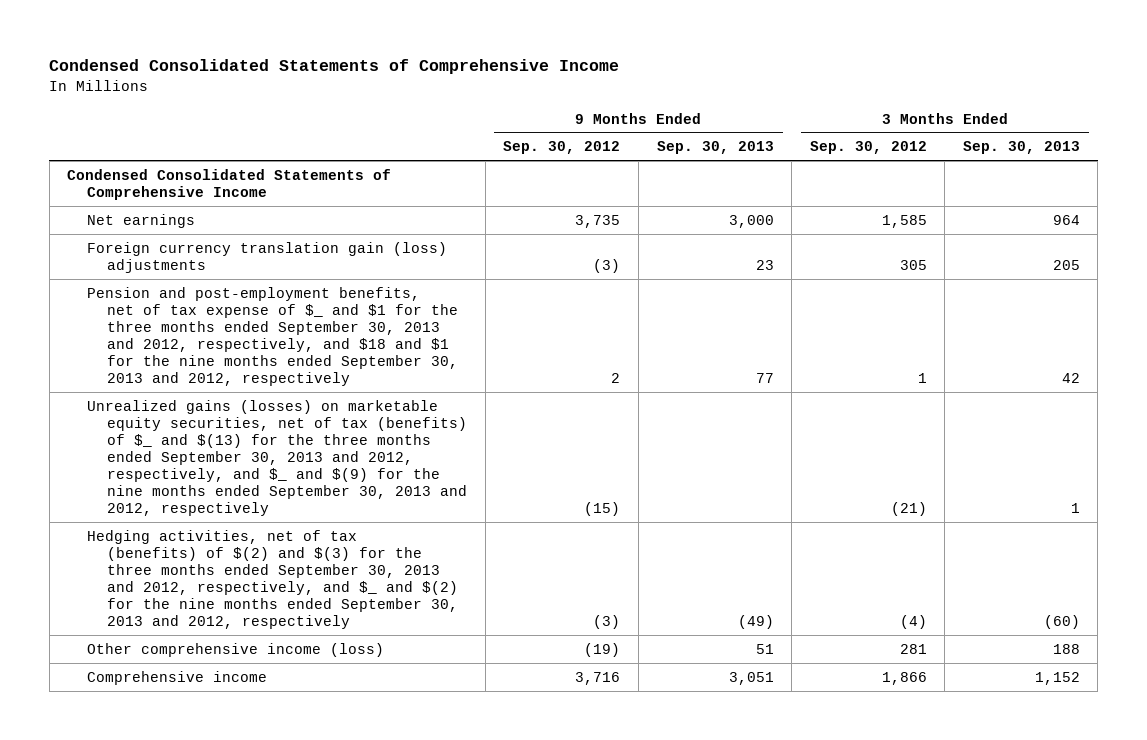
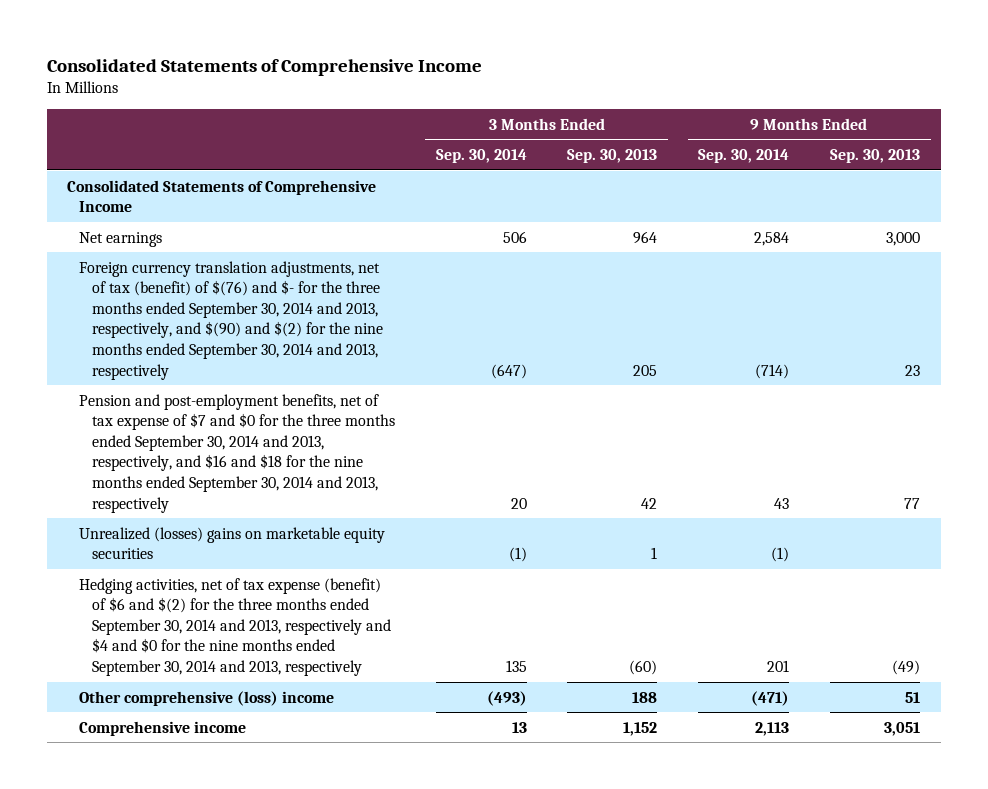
[49,59,620,75] Condensed Consolidated Statements of Comprehensive Income -> [46,58,482,76] Consolidated Statements of Comprehensive Income
[503,141,621,155] Sep. 30, 2012 -> none
[809,141,927,155] Sep. 30, 2012 -> none
none -> [435,149,527,164] Sep. 30, 2014
none -> [698,149,790,164] Sep. 30, 2014
[67,168,392,200] Condensed Consolidated Statements of Comprehensive Income -> [67,179,377,213] Consolidated Statements of Comprehensive Income
[87,241,448,273] Foreign currency translation gain (loss) adjustments -> [79,260,383,380] Foreign currency translation adjustments, net of tax (benefit) of $(76) and $- for the three months ended September 30, 2014 and 2013, respectively, and $(90) and $(2) for the nine months ended September 30, 2014 and 2013, respectively
[87,286,459,386] Pension and post-employment benefits, net of tax expense of $_ and $1 for the three months ended September 30, 2013 and 2012, respectively, and $18 and $1 for the nine months ended September 30, 2013 and 2012, respectively -> [79,393,395,513] Pension and post-employment benefits, net of tax expense of $7 and $0 for the three months ended September 30, 2014 and 2013, respectively, and $16 and $18 for the nine months ended September 30, 2014 and 2013, respectively
[87,399,468,516] Unrealized gains (losses) on marketable equity securities, net of tax (benefits) of $_ and $(13) for the three months ended September 30, 2013 and 2012, respectively, and $_ and $(9) for the nine months ended September 30, 2013 and 2012, respectively -> [79,526,386,560] Unrealized (losses) gains on marketable equity securities
[87,529,459,629] Hedging activities, net of tax (benefits) of $(2) and $(3) for the three months ended September 30, 2013 and 2012, respectively, and $_ and $(2) for the nine months ended September 30, 2013 and 2012, respectively -> [79,577,391,676] Hedging activities, net of tax expense (benefit) of $6 and $(2) for the three months ended September 30, 2014 and 2013, respectively and $4 and $0 for the nine months ended September 30, 2014 and 2013, respectively
[87,642,385,657] Other comprehensive income (loss) -> [79,690,335,706] Other comprehensive (loss) income

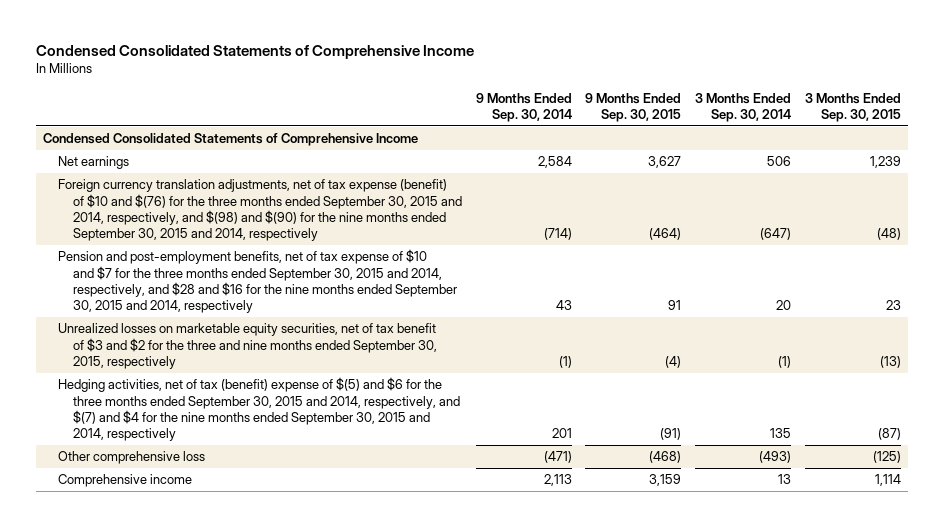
[46,58,482,76] Consolidated Statements of Comprehensive Income -> [35,44,474,59] Condensed Consolidated Statements of Comprehensive Income
[567,149,658,164] Sep. 30, 2013 -> none
[830,149,921,164] Sep. 30, 2013 -> none
none -> [585,92,682,122] 9 Months Ended Sep. 30, 2015
none -> [804,92,901,122] 3 Months Ended Sep. 30, 2015
[67,179,377,213] Consolidated Statements of Comprehensive Income -> [42,133,418,147] Condensed Consolidated Statements of Comprehensive Income
[79,260,383,380] Foreign currency translation adjustments, net of tax (benefit) of $(76) and $- for the three months ended September 30, 2014 and 2013, respectively, and $(90) and $(2) for the nine months ended September 30, 2014 and 2013, respectively -> [57,179,462,242] Foreign currency translation adjustments, net of tax expense (benefit) of $10 and $(76) for the three months ended September 30, 2015 and 2014, respectively, and $(98) and $(90) for the nine months ended September 30, 2015 and 2014, respectively
[79,393,395,513] Pension and post-employment benefits, net of tax expense of $7 and $0 for the three months ended September 30, 2014 and 2013, respectively, and $16 and $18 for the nine months ended September 30, 2014 and 2013, respectively -> [57,249,457,314] Pension and post-employment benefits, net of tax expense of $10 and $7 for the three months ended September 30, 2015 and 2014, respectively, and $28 and $16 for the nine months ended September 30, 2015 and 2014, respectively
[79,526,386,560] Unrealized (losses) gains on marketable equity securities -> [57,323,437,369] Unrealized losses on marketable equity securities, net of tax benefit of $3 and $2 for the three and nine months ended September 30, 2015, respectively
[79,577,391,676] Hedging activities, net of tax expense (benefit) of $6 and $(2) for the three months ended September 30, 2014 and 2013, respectively and $4 and $0 for the nine months ended September 30, 2014 and 2013, respectively -> [57,377,460,442] Hedging activities, net of tax (benefit) expense of $(5) and $6 for the three months ended September 30, 2015 and 2014, respectively, and $(7) and $4 for the nine months ended September 30, 2015 and 2014, respectively
[79,690,335,706] Other comprehensive (loss) income -> [57,451,205,465] Other comprehensive loss

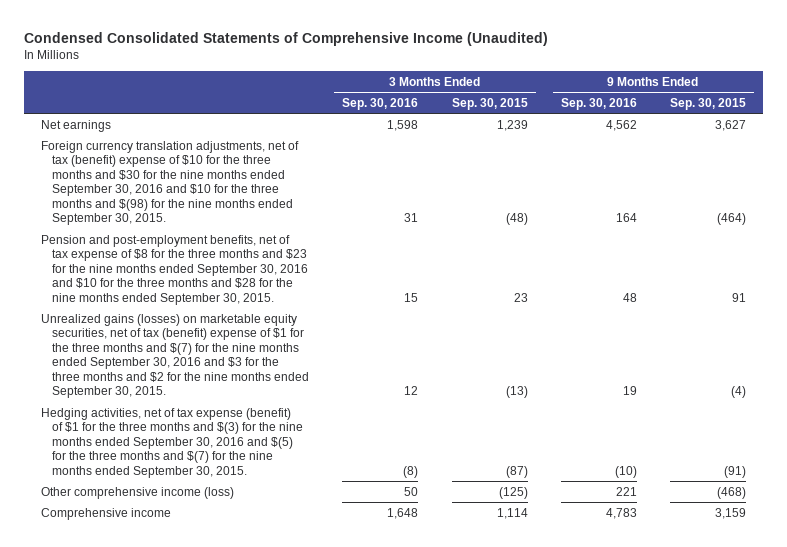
[35,44,474,59] Condensed Consolidated Statements of Comprehensive Income -> [24,31,549,46] Condensed Consolidated Statements of Comprehensive Income (Unaudited)
[475,92,572,122] 9 Months Ended Sep. 30, 2014 -> none
[695,92,792,122] 3 Months Ended Sep. 30, 2014 -> none
none -> [342,97,419,110] Sep. 30, 2016
none -> [560,97,637,110] Sep. 30, 2016
[42,133,418,147] Condensed Consolidated Statements of Comprehensive Income -> none
[57,179,462,242] Foreign currency translation adjustments, net of tax expense (benefit) of $10 and $(76) for the three months ended September 30, 2015 and 2014, respectively, and $(98) and $(90) for the nine months ended September 30, 2015 and 2014, respectively -> [40,140,299,226] Foreign currency translation adjustments, net of tax (benefit) expense of $10 for the three months and $30 for the nine months ended September 30, 2016 and $10 for the three months and $(98) for the nine months ended September 30, 2015.
[57,249,457,314] Pension and post-employment benefits, net of tax expense of $10 and $7 for the three months ended September 30, 2015 and 2014, respectively, and $28 and $16 for the nine months ended September 30, 2015 and 2014, respectively -> [40,234,309,305] Pension and post-employment benefits, net of tax expense of $8 for the three months and $23 for the nine months ended September 30, 2016 and $10 for the three months and $28 for the nine months ended September 30, 2015.
[57,323,437,369] Unrealized losses on marketable equity securities, net of tax benefit of $3 and $2 for the three and nine months ended September 30, 2015, respectively -> [40,313,310,399] Unrealized gains (losses) on marketable equity securities, net of tax (benefit) expense of $1 for the three months and $(7) for the nine months ended September 30, 2016 and $3 for the three months and $2 for the nine months ended September 30, 2015.
[57,377,460,442] Hedging activities, net of tax (benefit) expense of $(5) and $6 for the three months ended September 30, 2015 and 2014, respectively, and $(7) and $4 for the nine months ended September 30, 2015 and 2014, respectively -> [40,407,304,478] Hedging activities, net of tax expense (benefit) of $1 for the three months and $(3) for the nine months ended September 30, 2016 and $(5) for the three months and $(7) for the nine months ended September 30, 2015.
[57,451,205,465] Other comprehensive loss -> [40,486,234,499] Other comprehensive income (loss)

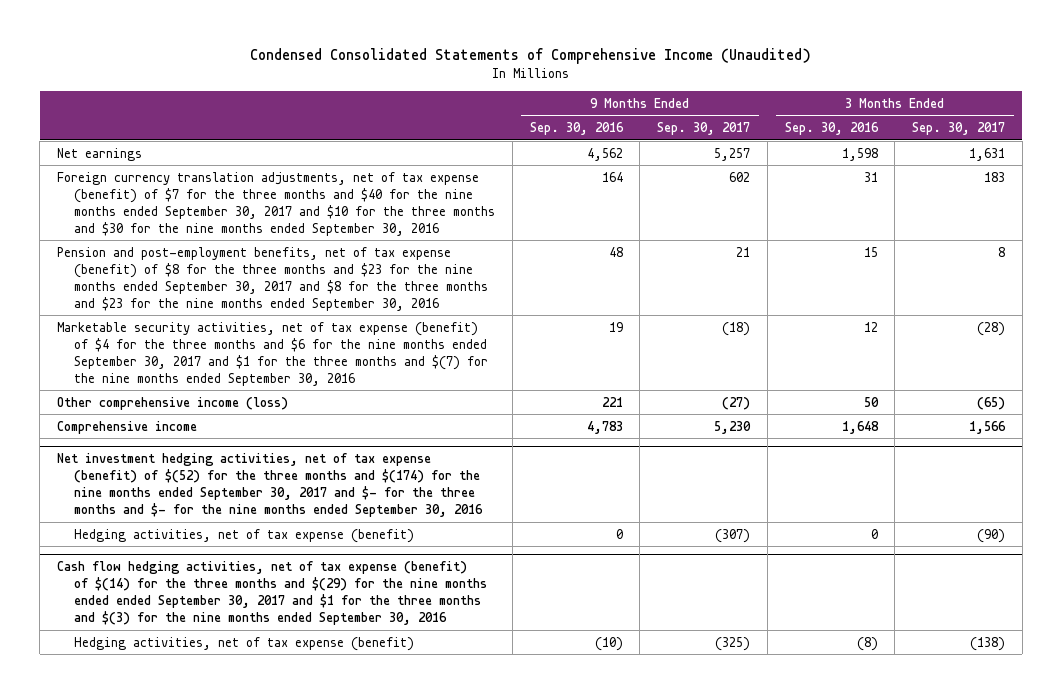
[451,97,528,110] Sep. 30, 2015 -> none
[670,97,747,110] Sep. 30, 2015 -> none
none -> [657,122,751,136] Sep. 30, 2017
none -> [912,122,1006,136] Sep. 30, 2017
[40,407,304,478] Hedging activities, net of tax expense (benefit) of $1 for the three months and $(3) for the nine months ended September 30, 2016 and $(5) for the three months and $(7) for the nine months ended September 30, 2015. -> none
[40,140,299,226] Foreign currency translation adjustments, net of tax (benefit) expense of $10 for the three months and $30 for the nine months ended September 30, 2016 and $10 for the three months and $(98) for the nine months ended September 30, 2015. -> [57,171,496,236] Foreign currency translation adjustments, net of tax expense (benefit) of $7 for the three months and $40 for the nine months ended September 30, 2017 and $10 for the three months and $30 for the nine months ended September 30, 2016
[40,234,309,305] Pension and post-employment benefits, net of tax expense of $8 for the three months and $23 for the nine months ended September 30, 2016 and $10 for the three months and $28 for the nine months ended September 30, 2015. -> [57,246,489,311] Pension and post-employment benefits, net of tax expense (benefit) of $8 for the three months and $23 for the nine months ended September 30, 2017 and $8 for the three months and $23 for the nine months ended September 30, 2016
[40,313,310,399] Unrealized gains (losses) on marketable equity securities, net of tax (benefit) expense of $1 for the three months and $(7) for the nine months ended September 30, 2016 and $3 for the three months and $2 for the nine months ended September 30, 2015. -> [57,321,489,386] Marketable security activities, net of tax expense (benefit) of $4 for the three months and $6 for the nine months ended September 30, 2017 and $1 for the three months and $(7) for the nine months ended September 30, 2016
none -> [57,453,484,518] Net investment hedging activities, net of tax expense (benefit) of $(52) for the three months and $(174) for the nine months ended September 30, 2017 and $- for the three months and $- for the nine months ended September 30, 2016
none -> [74,528,415,543] Hedging activities, net of tax expense (benefit)
none -> [57,561,488,626] Cash flow hedging activities, net of tax expense (benefit) of $(14) for the three months and $(29) for the nine months ended ended September 30, 2017 and $1 for the three months and $(3) for the nine months ended September 30, 2016
none -> [74,636,415,651] Hedging activities, net of tax expense (benefit)

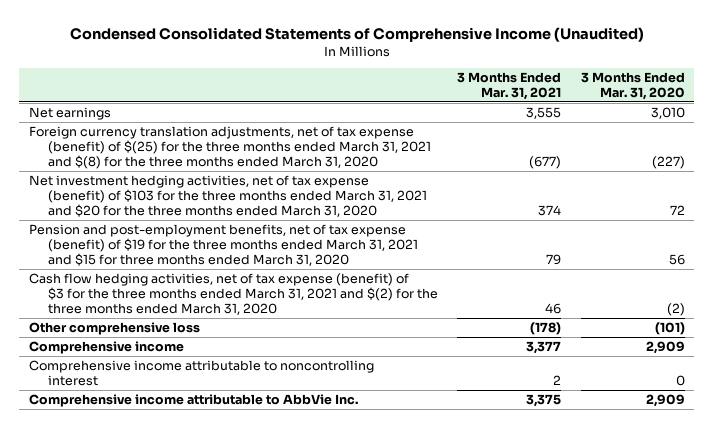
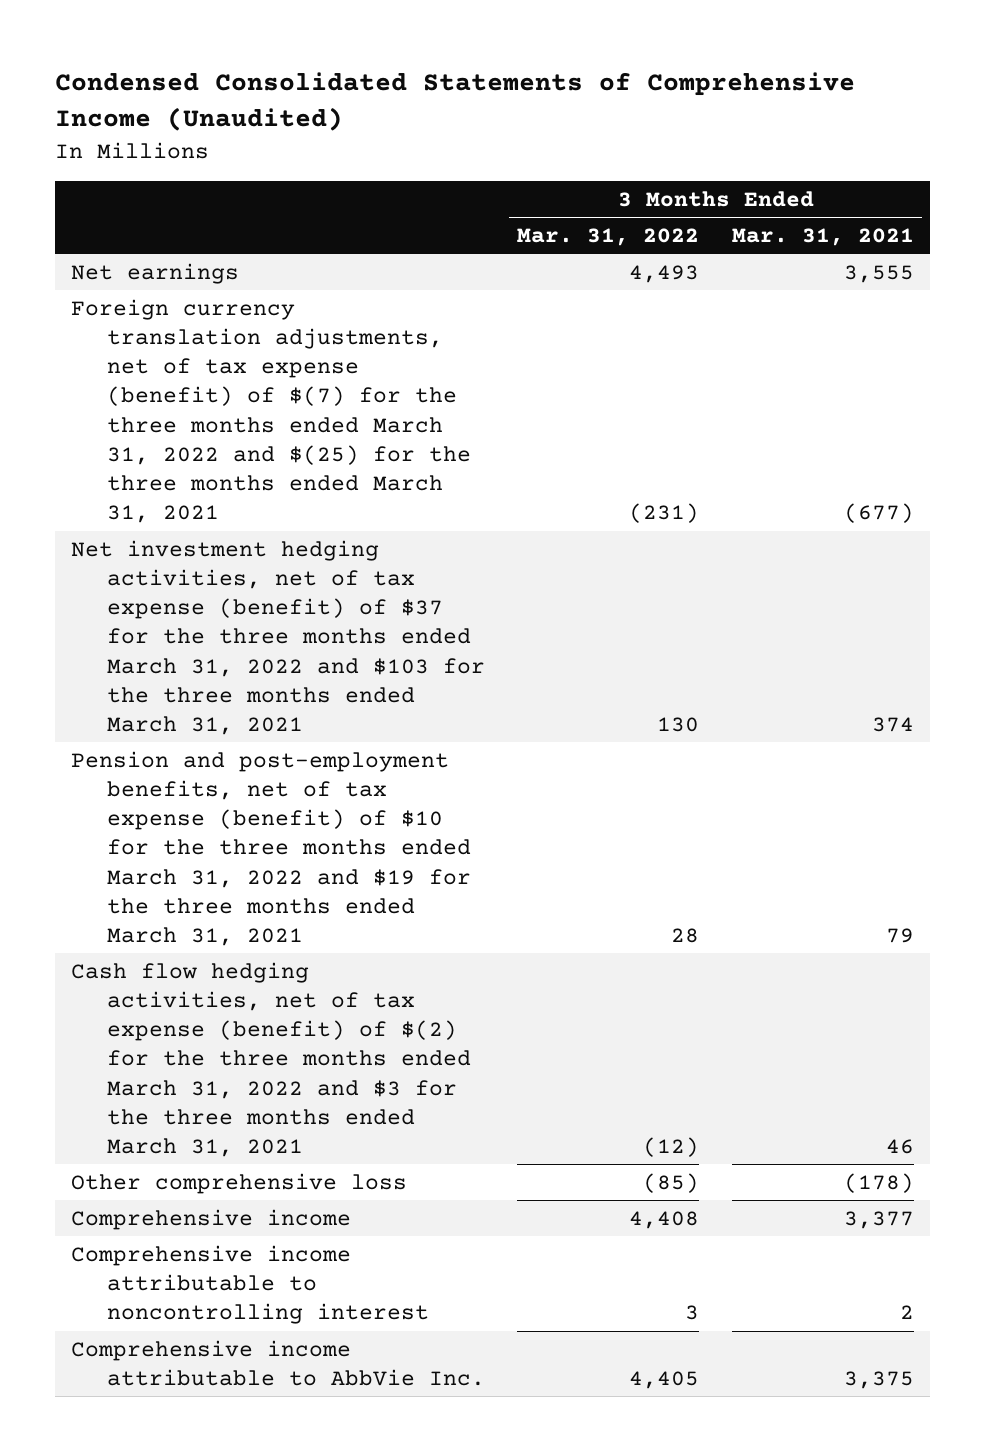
[580,71,685,101] 3 Months Ended Mar. 31, 2020 -> none
none -> [517,227,700,246] Mar. 31, 2022
[28,125,432,170] Foreign currency translation adjustments, net of tax expense (benefit) of $(25) for the three months ended March 31, 2021 and $(8) for the three months ended March 31, 2020 -> [70,298,472,524] Foreign currency translation adjustments, net of tax expense (benefit) of $(7) for the three months ended March 31, 2022 and $(25) for the three months ended March 31, 2021
[28,174,428,218] Net investment hedging activities, net of tax expense (benefit) of $103 for the three months ended March 31, 2021 and $20 for the three months ended March 31, 2020 -> [70,539,486,736] Net investment hedging activities, net of tax expense (benefit) of $37 for the three months ended March 31, 2022 and $103 for the three months ended March 31, 2021
[28,223,419,267] Pension and post-employment benefits, net of tax expense (benefit) of $19 for the three months ended March 31, 2021 and $15 for three months ended March 31, 2020 -> [70,750,472,947] Pension and post-employment benefits, net of tax expense (benefit) of $10 for the three months ended March 31, 2022 and $19 for the three months ended March 31, 2021
[28,272,439,316] Cash flow hedging activities, net of tax expense (benefit) of $3 for the three months ended March 31, 2021 and $(2) for the three months ended March 31, 2020 -> [70,961,472,1158] Cash flow hedging activities, net of tax expense (benefit) of $(2) for the three months ended March 31, 2022 and $3 for the three months ended March 31, 2021

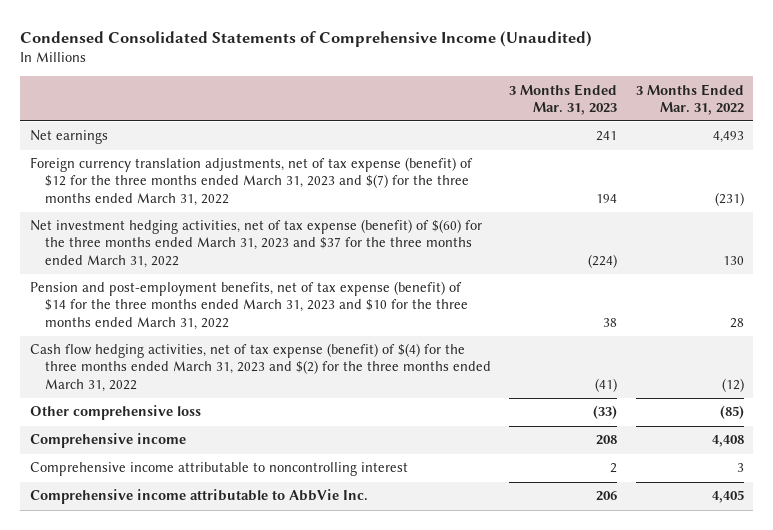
[731,227,914,246] Mar. 31, 2021 -> none
none -> [509,83,618,115] 3 Months Ended Mar. 31, 2023
[70,298,472,524] Foreign currency translation adjustments, net of tax expense (benefit) of $(7) for the three months ended March 31, 2022 and $(25) for the three months ended March 31, 2021 -> [29,157,473,206] Foreign currency translation adjustments, net of tax expense (benefit) of $12 for the three months ended March 31, 2023 and $(7) for the three months ended March 31, 2022
[70,539,486,736] Net investment hedging activities, net of tax expense (benefit) of $37 for the three months ended March 31, 2022 and $103 for the three months ended March 31, 2021 -> [29,219,482,268] Net investment hedging activities, net of tax expense (benefit) of $(60) for the three months ended March 31, 2023 and $37 for the three months ended March 31, 2022
[70,750,472,947] Pension and post-employment benefits, net of tax expense (benefit) of $10 for the three months ended March 31, 2022 and $19 for the three months ended March 31, 2021 -> [29,281,469,330] Pension and post-employment benefits, net of tax expense (benefit) of $14 for the three months ended March 31, 2023 and $10 for the three months ended March 31, 2022
[70,961,472,1158] Cash flow hedging activities, net of tax expense (benefit) of $(2) for the three months ended March 31, 2022 and $3 for the three months ended March 31, 2021 -> [29,343,492,392] Cash flow hedging activities, net of tax expense (benefit) of $(4) for the three months ended March 31, 2023 and $(2) for the three months ended March 31, 2022

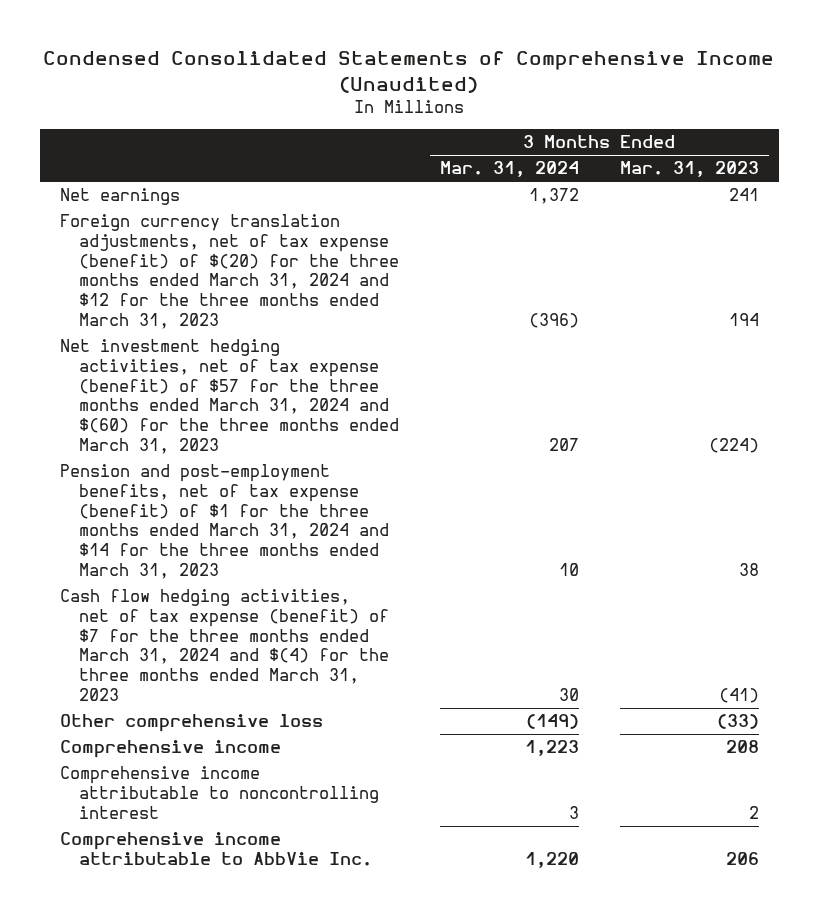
[635,83,744,115] 3 Months Ended Mar. 31, 2022 -> none
none -> [439,161,579,178] Mar. 31, 2024
[29,157,473,206] Foreign currency translation adjustments, net of tax expense (benefit) of $12 for the three months ended March 31, 2023 and $(7) for the three months ended March 31, 2022 -> [60,214,399,329] Foreign currency translation adjustments, net of tax expense (benefit) of $(20) for the three months ended March 31, 2024 and $12 for the three months ended March 31, 2023
[29,219,482,268] Net investment hedging activities, net of tax expense (benefit) of $(60) for the three months ended March 31, 2023 and $37 for the three months ended March 31, 2022 -> [60,339,399,454] Net investment hedging activities, net of tax expense (benefit) of $57 for the three months ended March 31, 2024 and $(60) for the three months ended March 31, 2023
[29,281,469,330] Pension and post-employment benefits, net of tax expense (benefit) of $14 for the three months ended March 31, 2023 and $10 for the three months ended March 31, 2022 -> [60,464,389,579] Pension and post-employment benefits, net of tax expense (benefit) of $1 for the three months ended March 31, 2024 and $14 for the three months ended March 31, 2023
[29,343,492,392] Cash flow hedging activities, net of tax expense (benefit) of $(4) for the three months ended March 31, 2023 and $(2) for the three months ended March 31, 2022 -> [60,589,389,701] Cash flow hedging activities, net of tax expense (benefit) of $7 for the three months ended March 31, 2024 and $(4) for the three months ended March 31, 2023

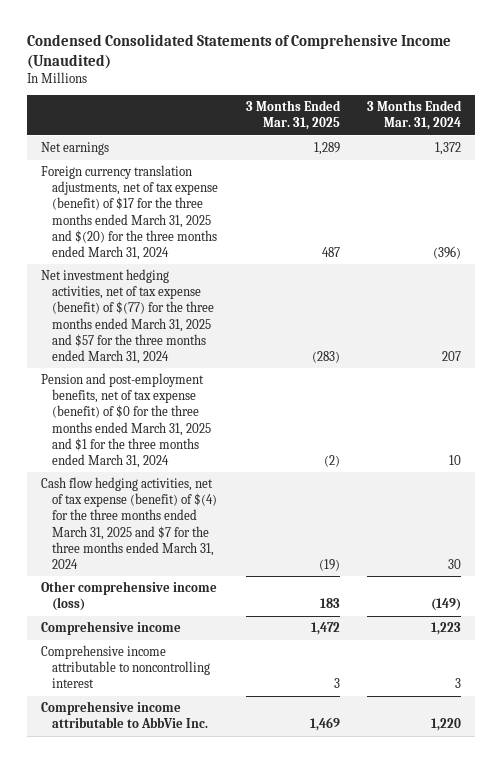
[619,161,759,178] Mar. 31, 2023 -> none
none -> [245,100,341,131] 3 Months Ended Mar. 31, 2025
[60,214,399,329] Foreign currency translation adjustments, net of tax expense (benefit) of $(20) for the three months ended March 31, 2024 and $12 for the three months ended March 31, 2023 -> [40,165,219,260] Foreign currency translation adjustments, net of tax expense (benefit) of $17 for the three months ended March 31, 2025 and $(20) for the three months ended March 31, 2024
[60,339,399,454] Net investment hedging activities, net of tax expense (benefit) of $57 for the three months ended March 31, 2024 and $(60) for the three months ended March 31, 2023 -> [40,269,215,364] Net investment hedging activities, net of tax expense (benefit) of $(77) for the three months ended March 31, 2025 and $57 for the three months ended March 31, 2024
[60,464,389,579] Pension and post-employment benefits, net of tax expense (benefit) of $1 for the three months ended March 31, 2024 and $14 for the three months ended March 31, 2023 -> [40,373,212,468] Pension and post-employment benefits, net of tax expense (benefit) of $0 for the three months ended March 31, 2025 and $1 for the three months ended March 31, 2024
[60,589,389,701] Cash flow hedging activities, net of tax expense (benefit) of $7 for the three months ended March 31, 2024 and $(4) for the three months ended March 31, 2023 -> [40,477,218,569] Cash flow hedging activities, net of tax expense (benefit) of $(4) for the three months ended March 31, 2025 and $7 for the three months ended March 31, 2024
[60,714,324,733] Other comprehensive loss -> [40,581,217,612] Other comprehensive income (loss)

